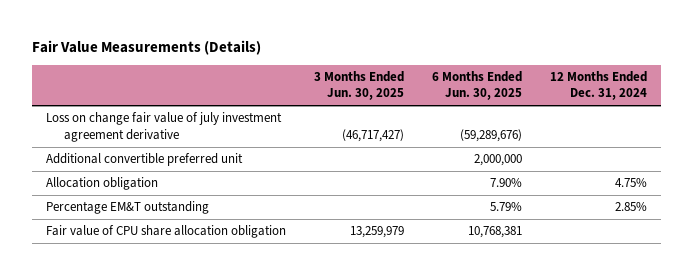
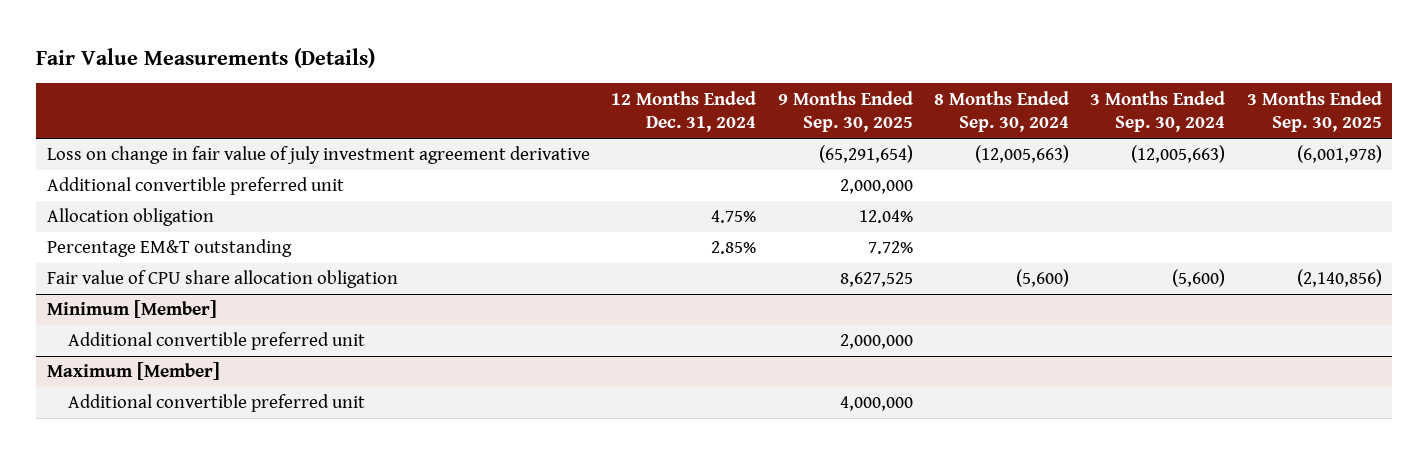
[313,70,404,101] 3 Months Ended Jun. 30, 2025 -> none
[432,70,523,101] 6 Months Ended Jun. 30, 2025 -> none
none -> [777,90,913,133] 9 Months Ended Sep. 30, 2025
none -> [933,90,1069,133] 8 Months Ended Sep. 30, 2024
none -> [1090,90,1226,133] 3 Months Ended Sep. 30, 2024
none -> [1246,90,1382,133] 3 Months Ended Sep. 30, 2025
[45,112,282,142] Loss on change fair value of july investment agreement derivative -> [46,146,590,165] Loss on change in fair value of july investment agreement derivative
none -> [46,300,217,319] Minimum [Member]
none -> [68,332,366,351] Additional convertible preferred unit
none -> [46,362,220,381] Maximum [Member]
none -> [68,394,366,413] Additional convertible preferred unit

